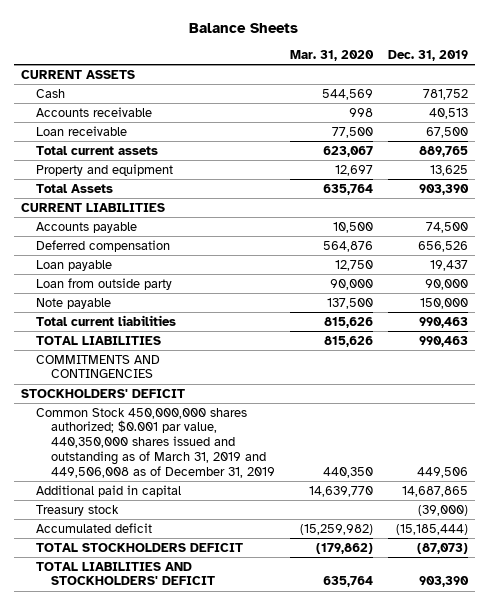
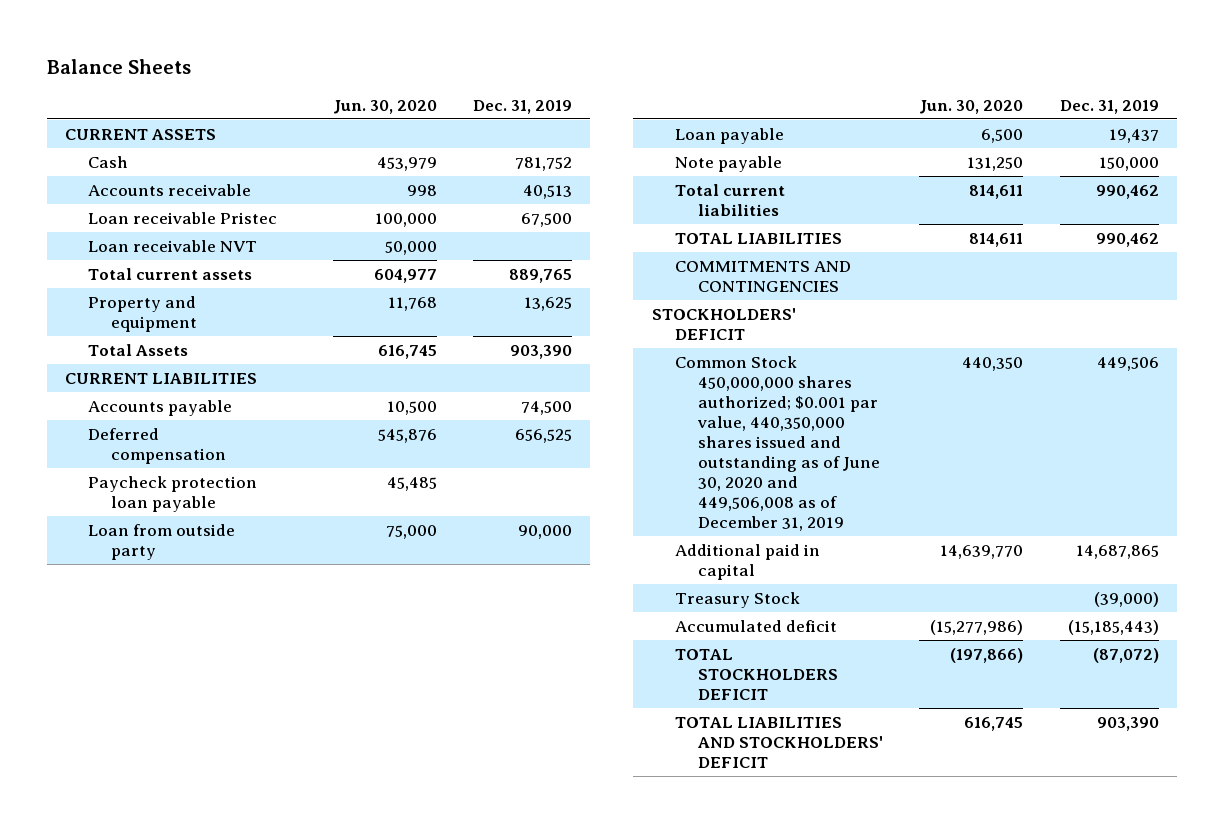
[289,50,374,62] Mar. 31, 2020 -> none
none -> [332,99,437,114] Jun. 30, 2020
[36,125,128,136] Loan receivable -> [88,211,278,224] Loan receivable Pristec
none -> [88,239,258,252] Loan receivable NVT
[417,240,468,252] 656,526 -> [515,428,573,443] 656,525
none -> [88,475,258,512] Paycheck protection loan payable
[36,259,113,271] Loan payable -> [674,127,784,144] Loan payable
[418,316,468,328] 990,463 -> [1095,184,1159,199] 990,462
[418,335,468,347] 990,463 -> [1095,232,1159,247] 990,462
[36,407,276,479] Common Stock 450,000,000 shares authorized; $0.001 par value, 440,350,000 shares issued and outstanding as of March 31, 2019 and 449,506,008 as of December 31, 2019 -> [674,355,880,531] Common Stock 450,000,000 shares authorized; $0.001 par value, 440,350,000 shares issued and outstanding as of June 30, 2020 and 449,506,008 as of December 31, 2019
[36,504,120,516] Treasury stock -> [674,591,800,608] Treasury Stock
[395,523,468,535] (15,185,444) -> [1067,619,1159,635] (15,185,443)
[416,542,468,554] (87,073) -> [1092,647,1159,663] (87,072)

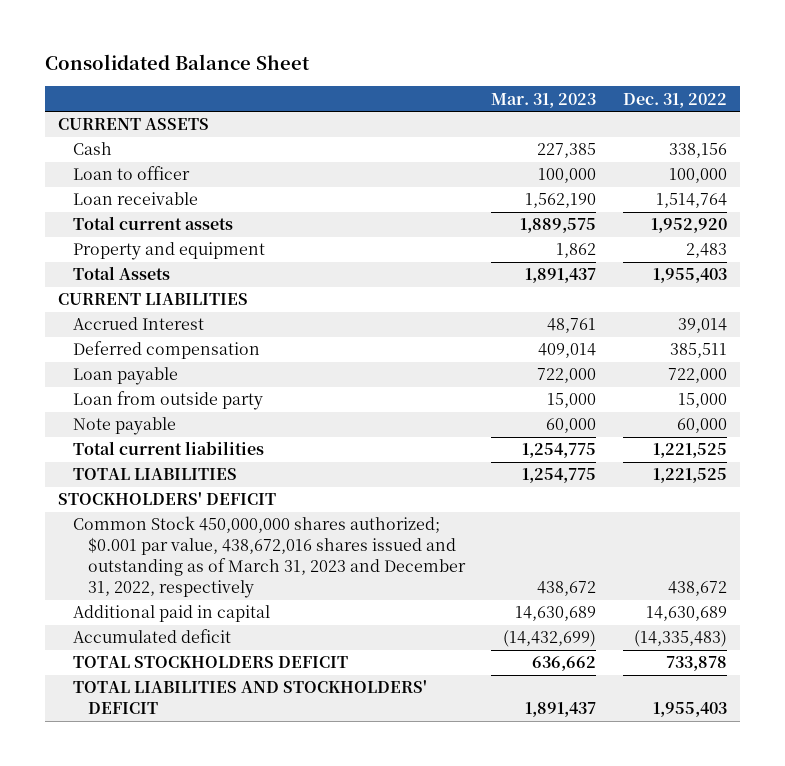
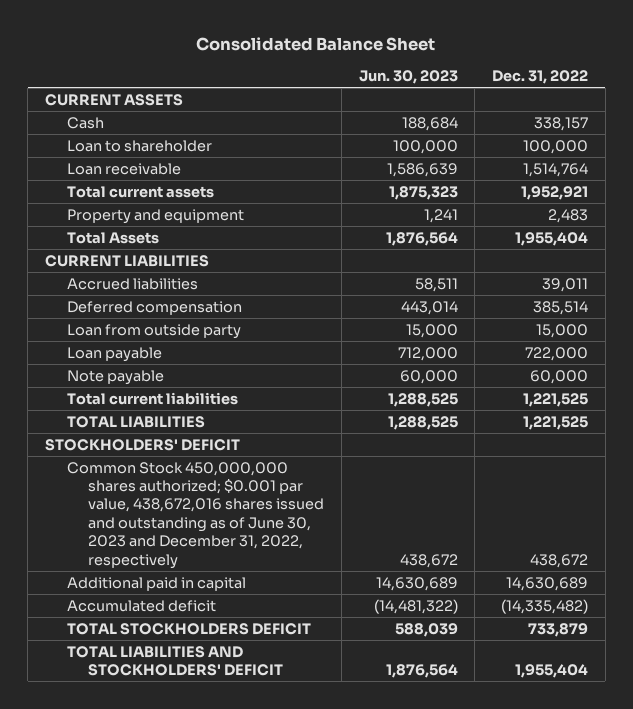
[491,92,597,108] Mar. 31, 2023 -> none
none -> [358,70,458,85] Jun. 30, 2023
[668,143,727,159] 338,156 -> [534,116,589,131] 338,157
[73,166,191,181] Loan to officer -> [66,139,212,152] Loan to shareholder
[650,218,727,234] 1,952,920 -> [521,185,589,200] 1,952,921
[652,268,727,284] 1,955,403 -> [515,231,589,246] 1,955,404
[73,317,205,331] Accrued Interest -> none
none -> [66,277,198,290] Accrued liabilities
[669,343,727,359] 385,511 -> [533,300,589,315] 385,514
[73,367,179,386] Loan payable -> [66,346,162,362] Loan payable
[73,516,466,599] Common Stock 450,000,000 shares authorized; $0.001 par value, 438,672,016 shares issued and outstanding as of March 31, 2023 and December 31, 2022, respectively -> [66,461,325,569] Common Stock 450,000,000 shares authorized; $0.001 par value, 438,672,016 shares issued and outstanding as of June 30, 2023 and December 31, 2022, respectively
[633,630,727,648] (14,335,483) -> [501,598,589,614] (14,335,482)
[665,656,727,672] 733,878 -> [528,622,589,637] 733,879
[652,702,727,718] 1,955,403 -> [515,663,589,678] 1,955,404

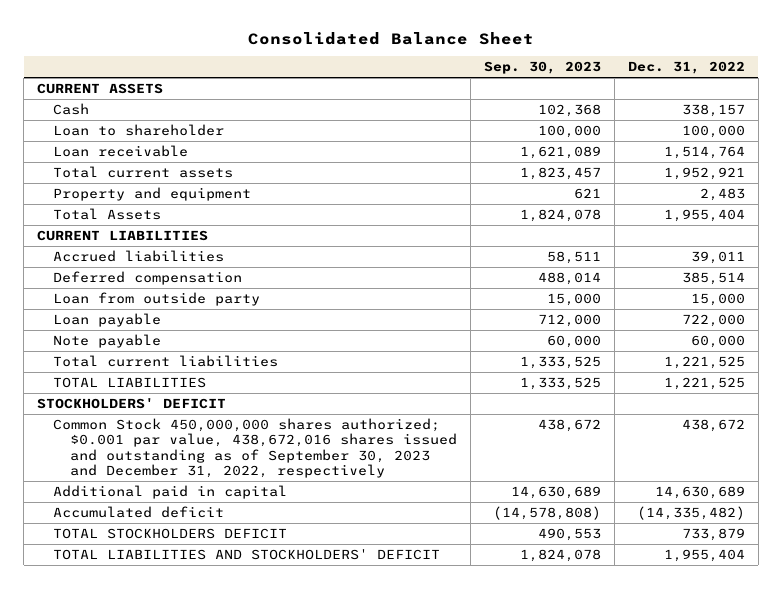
[358,70,458,85] Jun. 30, 2023 -> none
none -> [483,61,601,75] Sep. 30, 2023
[66,461,325,569] Common Stock 450,000,000 shares authorized; $0.001 par value, 438,672,016 shares issued and outstanding as of June 30, 2023 and December 31, 2022, respectively -> [53,417,457,479] Common Stock 450,000,000 shares authorized; $0.001 par value, 438,672,016 shares issued and outstanding as of September 30, 2023 and December 31, 2022, respectively

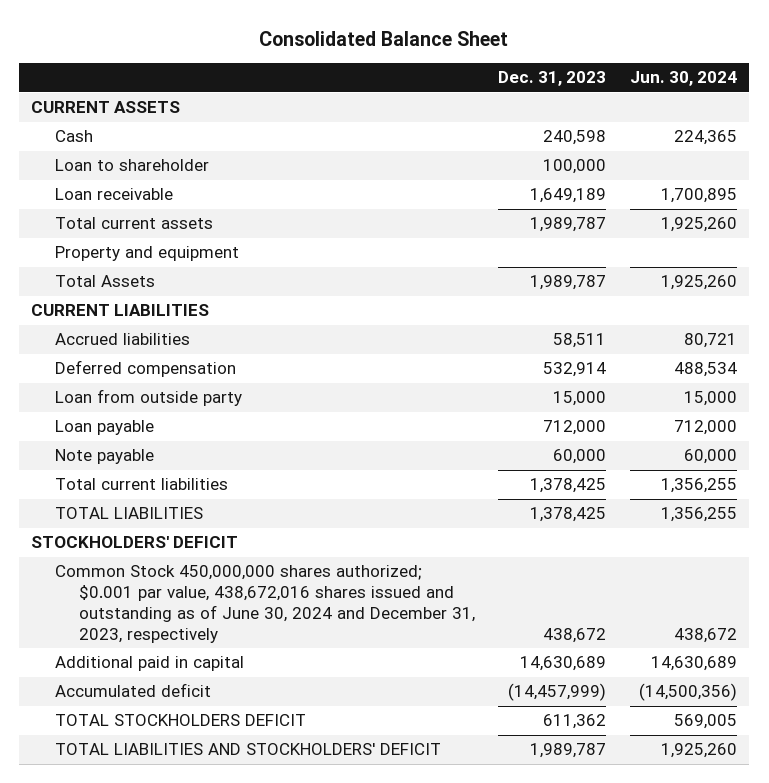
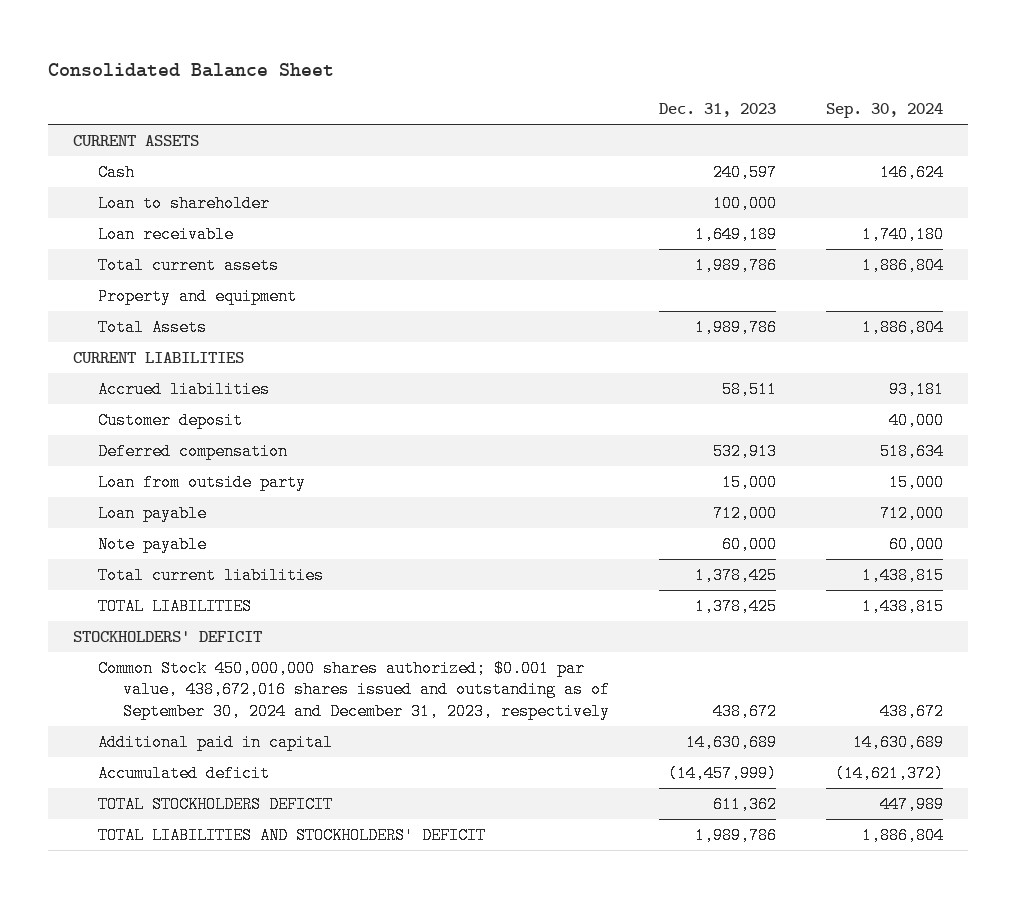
[630,71,738,87] Jun. 30, 2024 -> none
none -> [826,103,944,119] Sep. 30, 2024
[543,130,607,146] 240,598 -> [712,163,777,181] 240,597
[530,217,607,233] 1,989,787 -> [694,256,777,274] 1,989,786
[530,275,607,291] 1,989,787 -> [694,318,777,336] 1,989,786
none -> [98,411,244,429] Customer deposit
[543,362,607,378] 532,914 -> [712,442,777,460] 532,913
[55,565,475,643] Common Stock 450,000,000 shares authorized; $0.001 par value, 438,672,016 shares issued and outstanding as of June 30, 2024 and December 31, 2023, respectively -> [98,659,610,720] Common Stock 450,000,000 shares authorized; $0.001 par value, 438,672,016 shares issued and outstanding as of September 30, 2024 and December 31, 2023, respectively
[530,743,607,759] 1,989,787 -> [694,826,777,844] 1,989,786

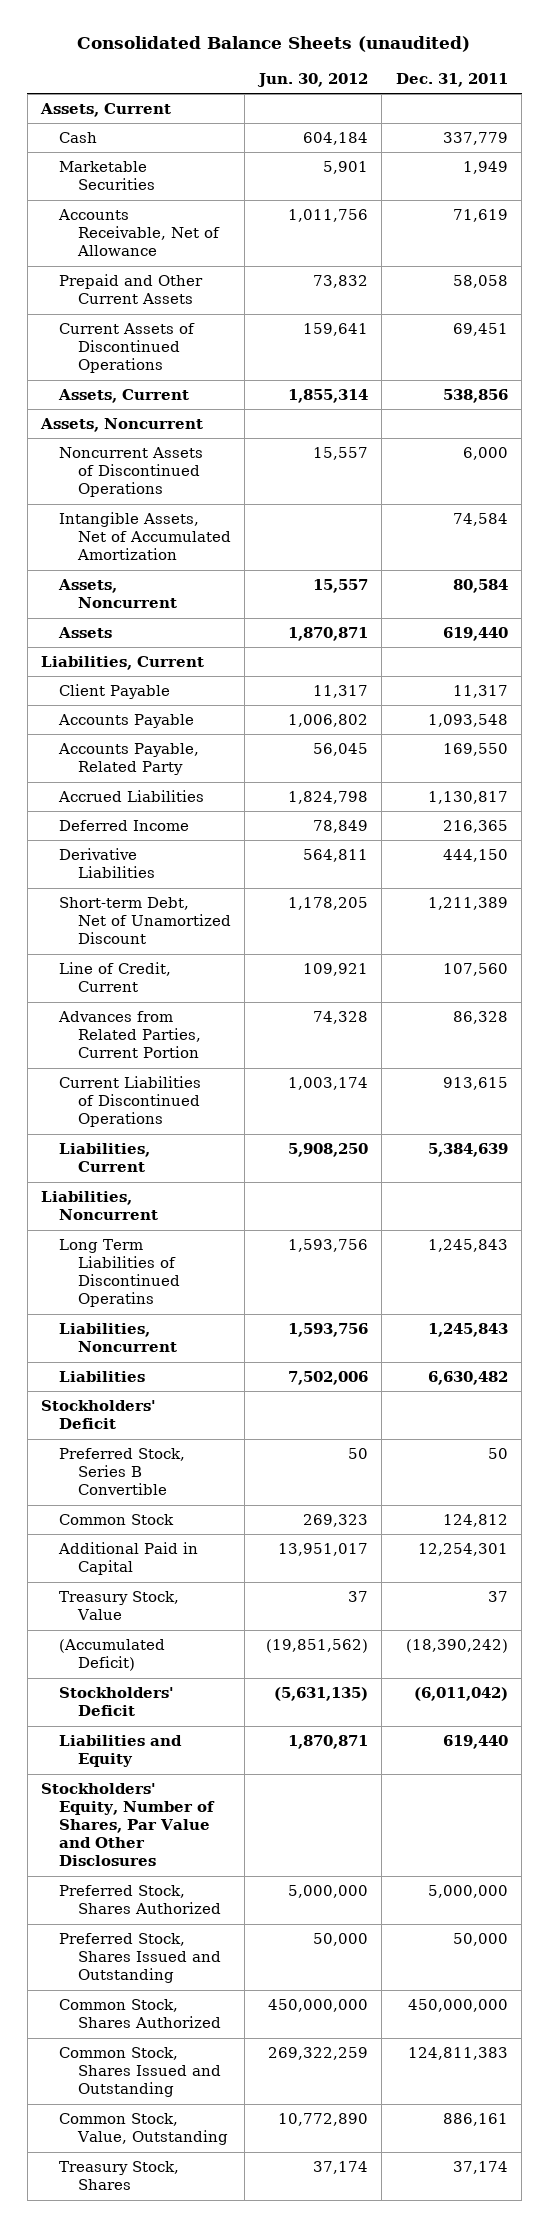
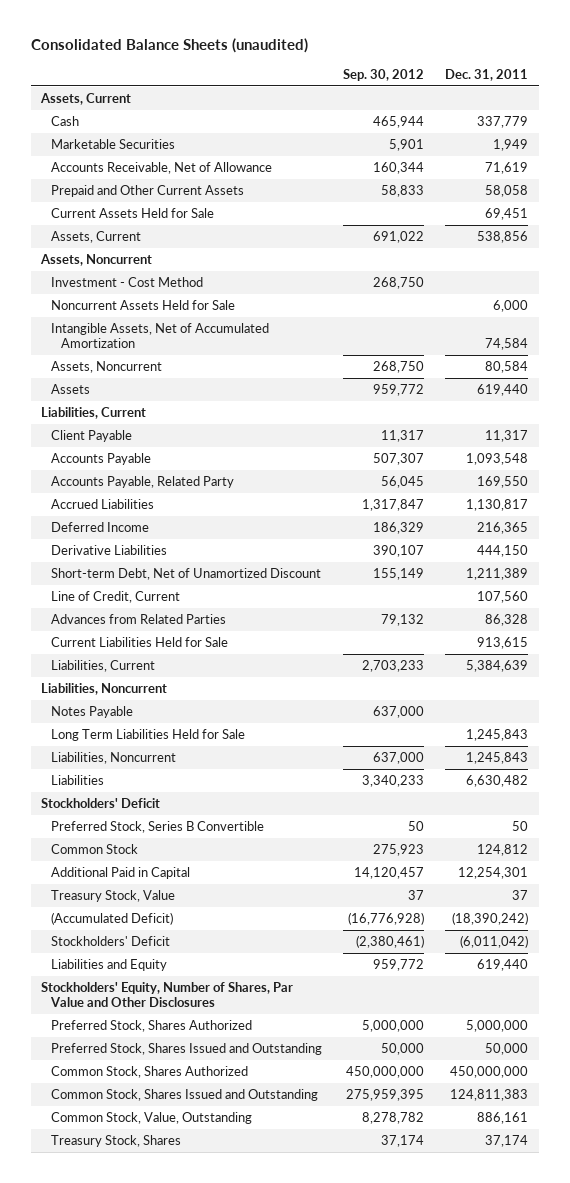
[256,72,368,87] Jun. 30, 2012 -> none
none -> [343,68,425,81] Sep. 30, 2012
[59,322,196,374] Current Assets of Discontinued Operations -> [51,208,215,219] Current Assets Held for Sale
none -> [51,277,204,288] Investment - Cost Method
[59,446,204,498] Noncurrent Assets of Discontinued Operations -> [51,300,236,311] Noncurrent Assets Held for Sale
[58,1010,201,1059] Advances from Related Parties, Current Portion -> [51,614,227,625] Advances from Related Parties
[59,1075,202,1128] Current Liabilities of Discontinued Operations -> [51,637,229,648] Current Liabilities Held for Sale
none -> [51,706,134,719] Notes Payable
[59,1238,180,1308] Long Term Liabilities of Discontinued Operatins -> [51,729,246,742] Long Term Liabilities Held for Sale

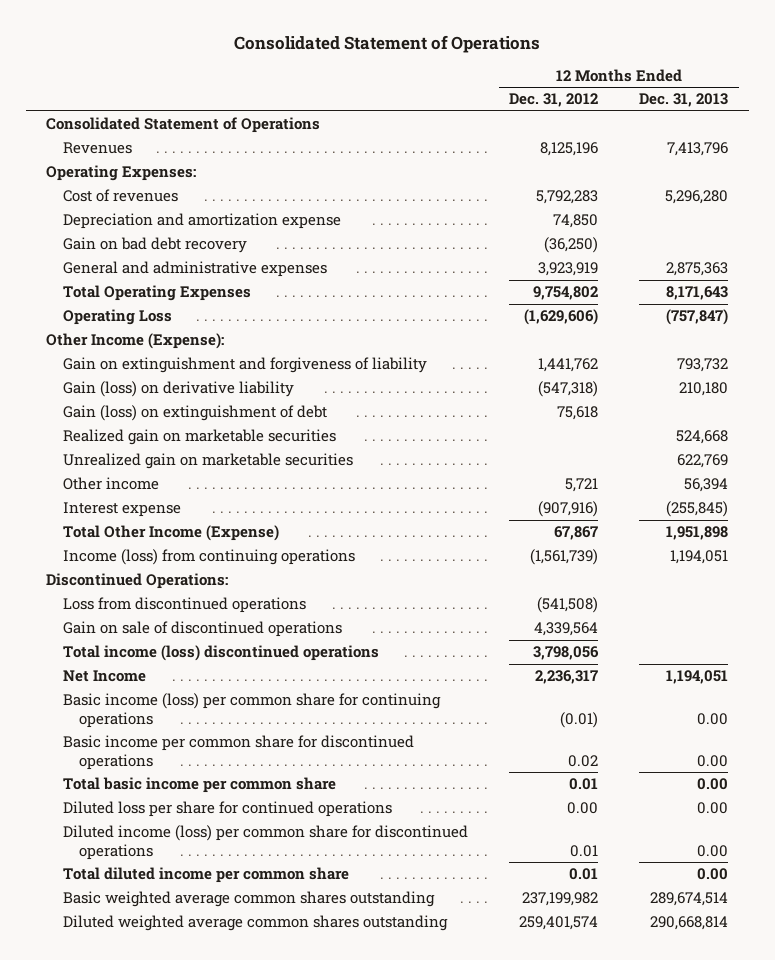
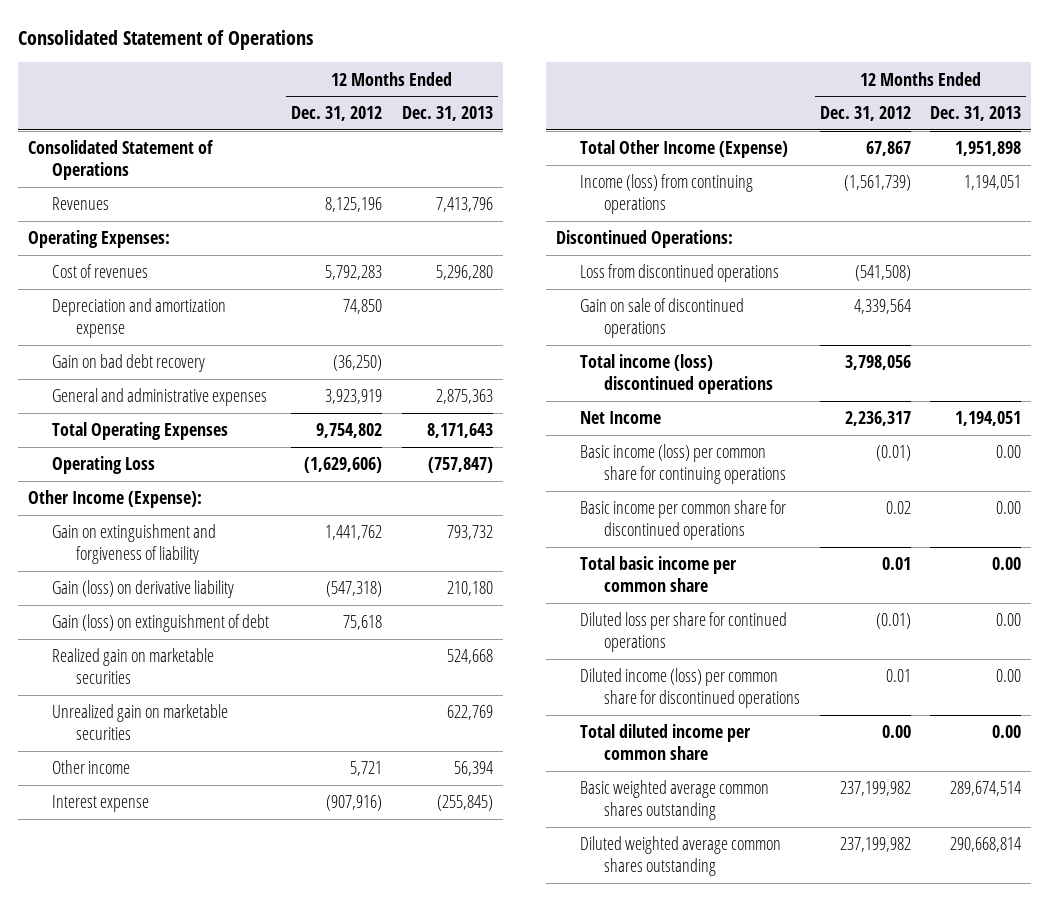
[567,802,599,815] 0.00 -> [875,613,911,630] (0.01)
[569,868,599,881] 0.01 -> [881,725,911,739] 0.00
[519,916,599,931] 259,401,574 -> [839,837,911,853] 237,199,982

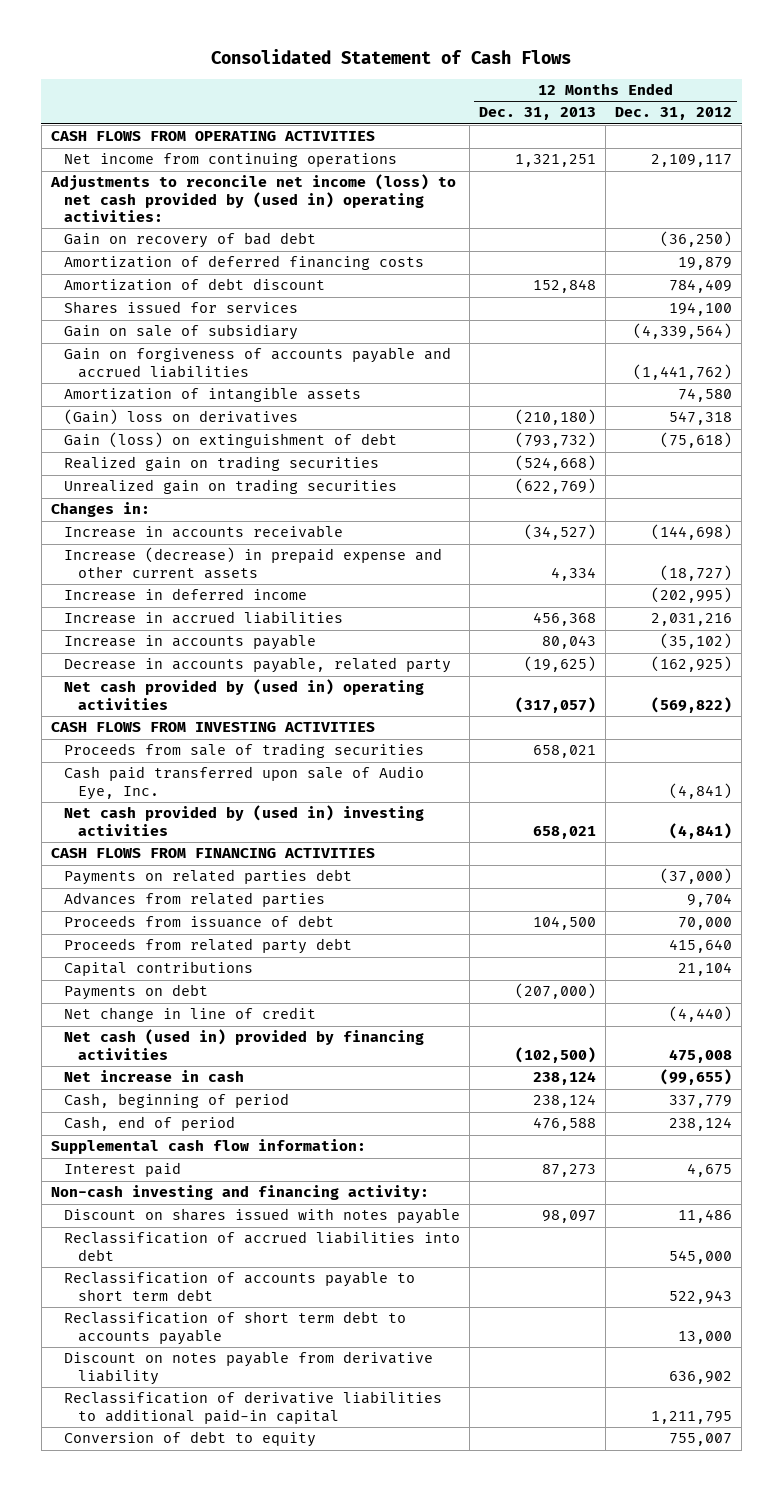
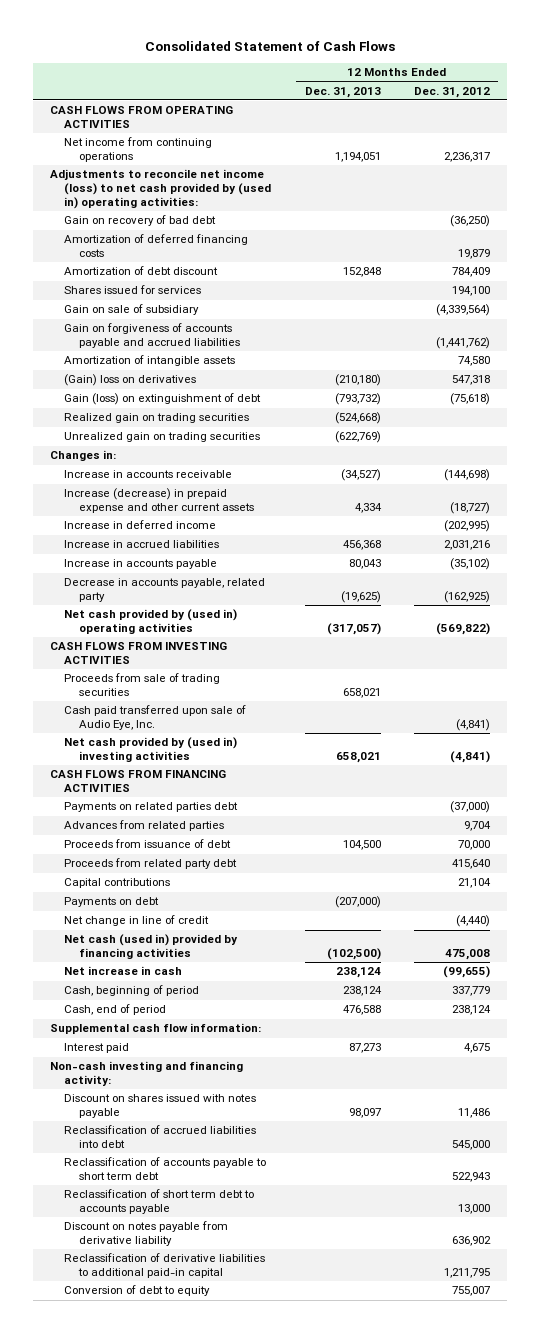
[515,154,597,168] 1,321,251 -> [334,152,381,163] 1,194,051
[651,154,733,168] 2,109,117 -> [443,152,490,163] 2,236,317

